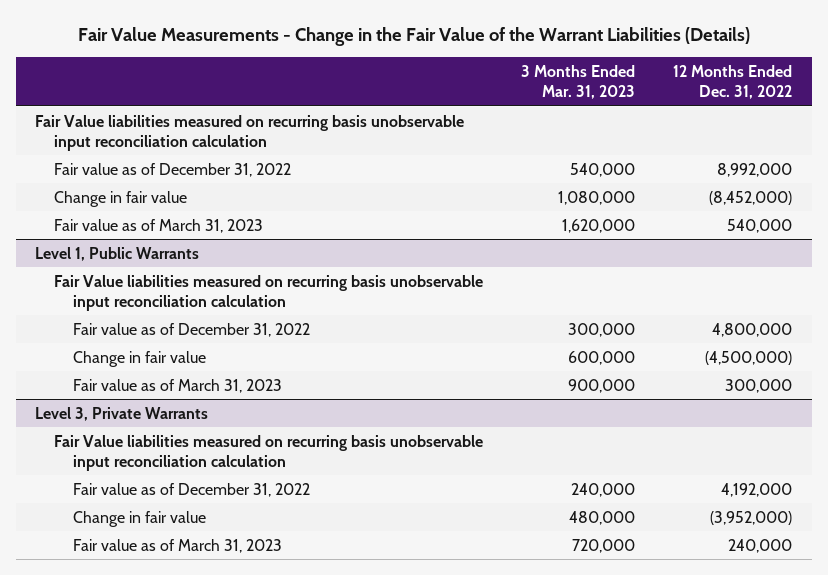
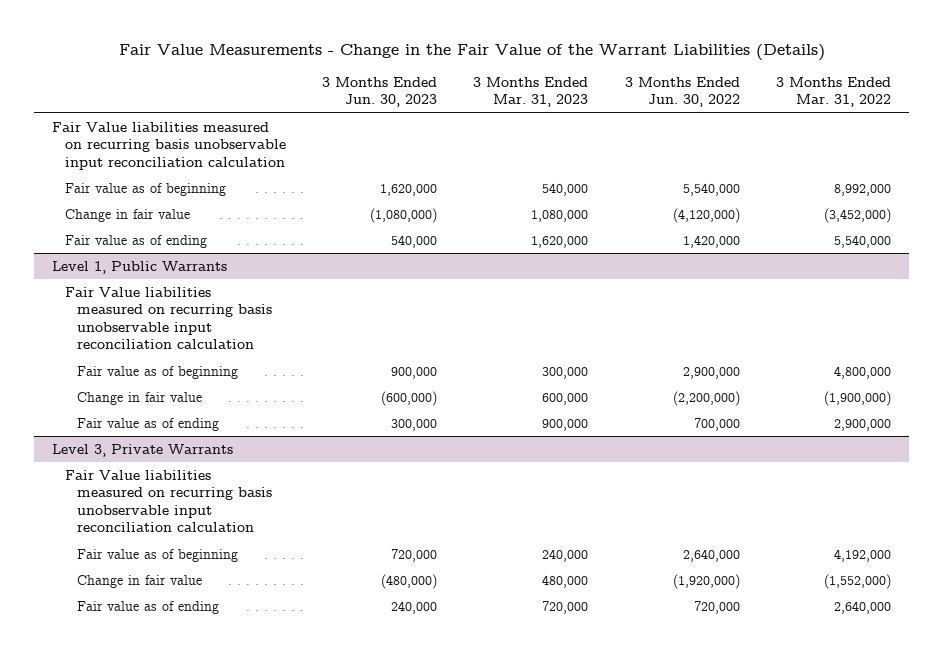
[673,65,793,100] 12 Months Ended Dec. 31, 2022 -> none
none -> [321,76,437,108] 3 Months Ended Jun. 30, 2023
none -> [624,76,740,108] 3 Months Ended Jun. 30, 2022
none -> [775,76,891,108] 3 Months Ended Mar. 31, 2022
[54,162,292,177] Fair value as of December 31, 2022 -> [64,182,226,196] Fair value as of beginning
[54,218,264,233] Fair value as of March 31, 2023 -> [64,234,207,248] Fair value as of ending
[72,322,310,337] Fair value as of December 31, 2022 -> [76,365,238,379] Fair value as of beginning
[72,378,282,393] Fair value as of March 31, 2023 -> [76,417,219,431] Fair value as of ending
[72,482,310,497] Fair value as of December 31, 2022 -> [76,548,238,562] Fair value as of beginning
[72,538,282,553] Fair value as of March 31, 2023 -> [76,600,219,614] Fair value as of ending

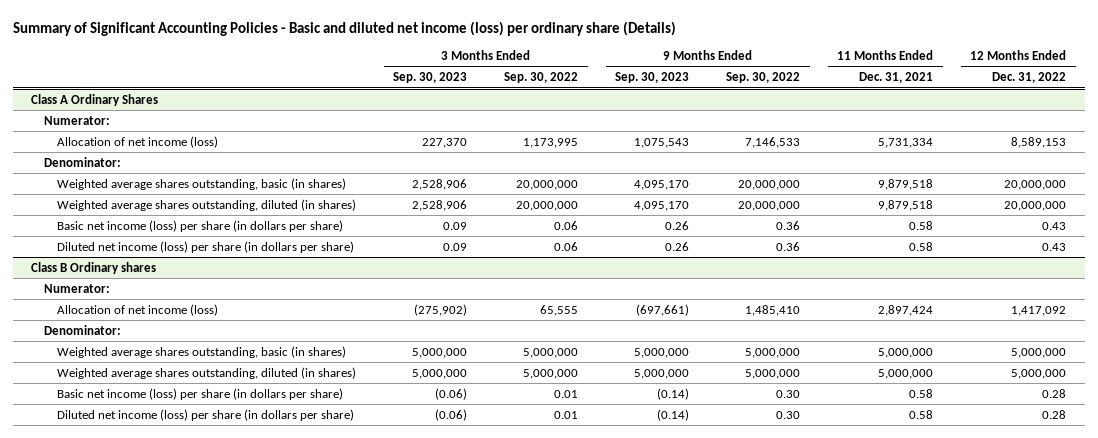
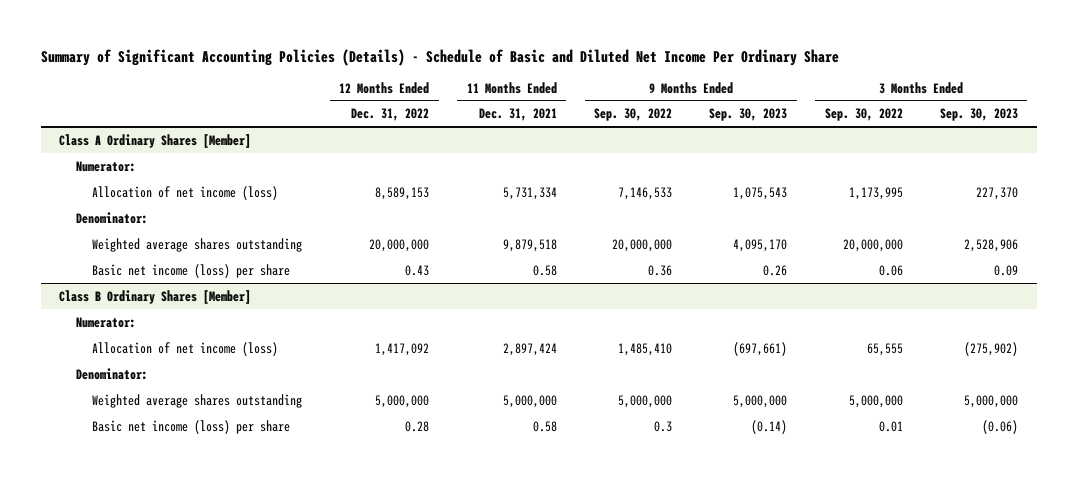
[12,20,676,36] Summary of Significant Accounting Policies - Basic and diluted net income (loss) per ordinary share (Details) -> [40,48,839,66] Summary of Significant Accounting Policies (Details) - Schedule of Basic and Diluted Net Income Per Ordinary Share
[31,93,159,106] Class A Ordinary Shares -> [59,133,252,148] Class A Ordinary Shares [Member]
[57,177,347,190] Weighted average shares outstanding, basic (in shares) -> none
[57,240,355,253] Diluted net income (loss) per share (in dollars per share) -> none
[57,198,357,211] Weighted average shares outstanding, diluted (in shares) -> [91,237,302,252] Weighted average shares outstanding
[57,219,344,232] Basic net income (loss) per share (in dollars per share) -> [91,263,290,278] Basic net income (loss) per share
[31,261,157,274] Class B Ordinary shares -> [59,289,252,304] Class B Ordinary Shares [Member]
[57,345,347,358] Weighted average shares outstanding, basic (in shares) -> none
[57,408,355,421] Diluted net income (loss) per share (in dollars per share) -> none
[57,366,357,379] Weighted average shares outstanding, diluted (in shares) -> [91,393,302,408] Weighted average shares outstanding
[57,387,344,400] Basic net income (loss) per share (in dollars per share) -> [91,419,290,434] Basic net income (loss) per share
[776,389,801,398] 0.30 -> [653,420,672,432] 0.3

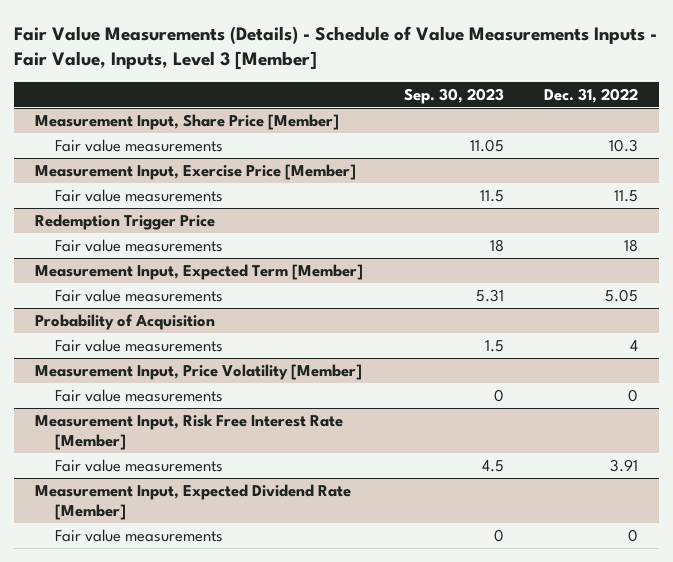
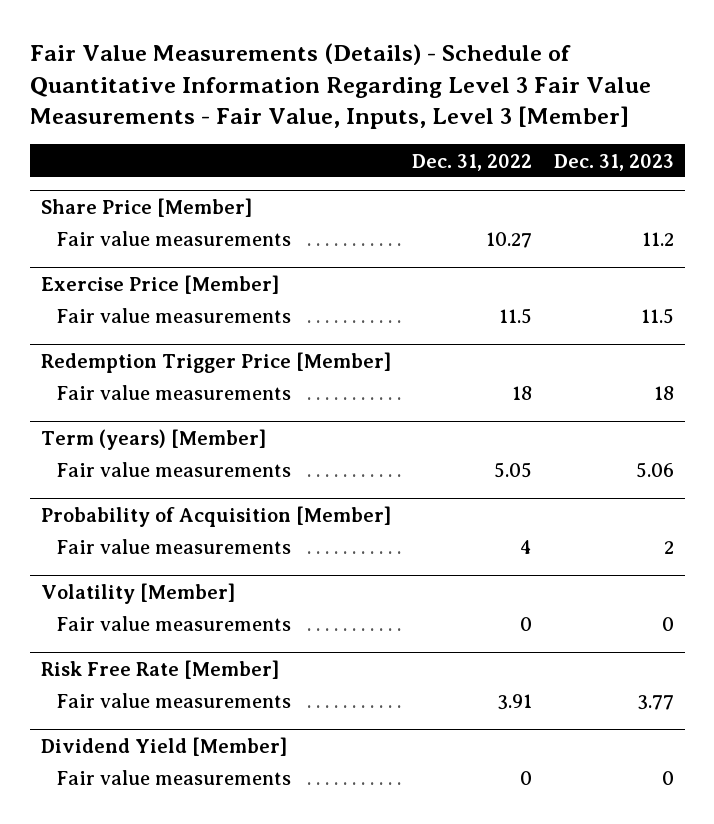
[14,25,658,70] Fair Value Measurements (Details) - Schedule of Value Measurements Inputs - Fair Value, Inputs, Level 3 [Member] -> [29,43,651,130] Fair Value Measurements (Details) - Schedule of Quantitative Information Regarding Level 3 Fair Value Measurements - Fair Value, Inputs, Level 3 [Member]
[403,87,504,104] Sep. 30, 2023 -> none
none -> [553,153,674,171] Dec. 31, 2023
[34,113,339,130] Measurement Input, Share Price [Member] -> [40,197,252,217] Share Price [Member]
[609,138,639,152] 10.3 -> [486,232,533,249] 10.27
[34,163,356,180] Measurement Input, Exercise Price [Member] -> [40,274,279,294] Exercise Price [Member]
[34,213,215,230] Redemption Trigger Price -> [40,351,391,373] Redemption Trigger Price [Member]
[34,263,363,280] Measurement Input, Expected Term [Member] -> [40,428,266,450] Term (years) [Member]
[34,313,215,330] Probability of Acquisition -> [40,505,391,527] Probability of Acquisition [Member]
[34,363,362,380] Measurement Input, Price Volatility [Member] -> [40,582,235,604] Volatility [Member]
[34,413,343,451] Measurement Input, Risk Free Interest Rate [Member] -> [40,659,279,679] Risk Free Rate [Member]
[34,483,351,521] Measurement Input, Expected Dividend Rate [Member] -> [40,736,287,756] Dividend Yield [Member]

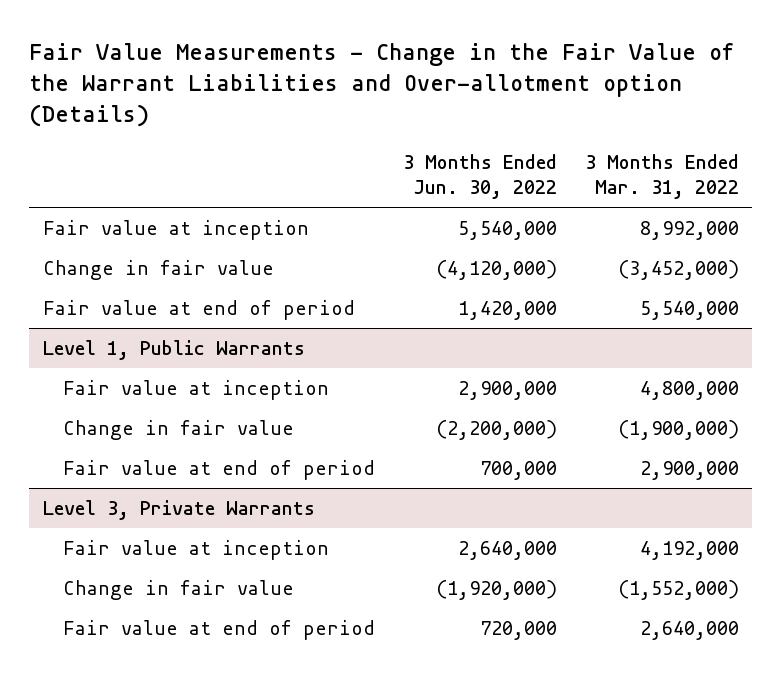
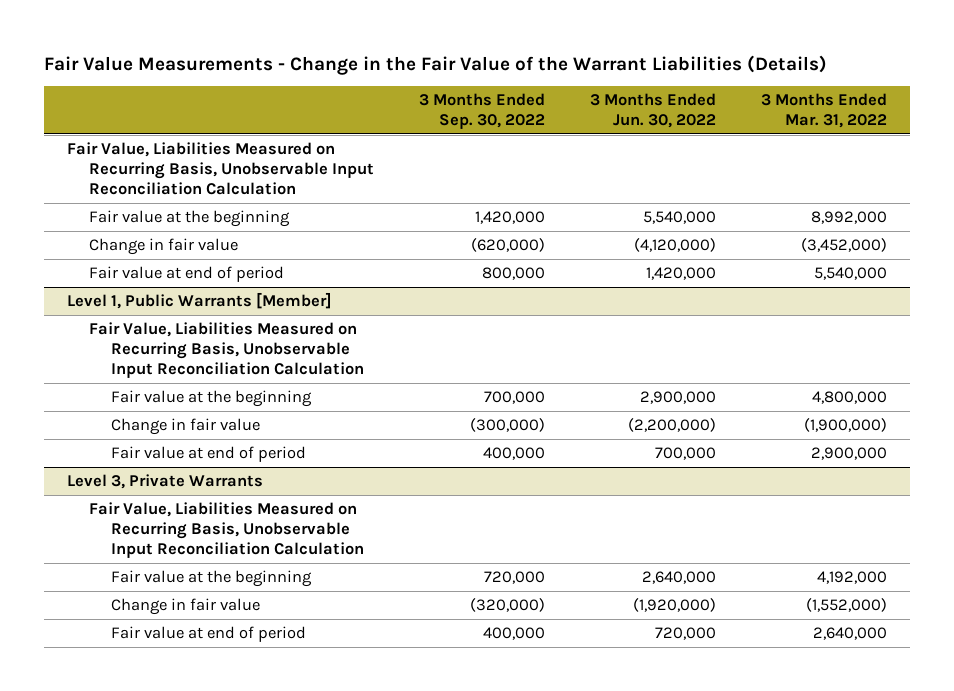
[29,43,735,127] Fair Value Measurements - Change in the Fair Value of the Warrant Liabilities and Over-allotment option (Details) -> [44,54,828,75] Fair Value Measurements - Change in the Fair Value of the Warrant Liabilities (Details)
none -> [418,93,545,130] 3 Months Ended Sep. 30, 2022
none -> [66,142,374,195] Fair Value, Liabilities Measured on Recurring Basis, Unobservable Input Reconciliation Calculation
[43,219,310,240] Fair value at inception -> [88,210,290,228] Fair value at the beginning
[43,339,306,360] Level 1, Public Warrants -> [66,292,332,310] Level 1, Public Warrants [Member]
none -> [88,322,364,378] Fair Value, Liabilities Measured on Recurring Basis, Unobservable Input Reconciliation Calculation
[63,379,330,400] Fair value at inception -> [110,390,312,408] Fair value at the beginning
none -> [88,502,364,558] Fair Value, Liabilities Measured on Recurring Basis, Unobservable Input Reconciliation Calculation
[63,539,330,560] Fair value at inception -> [110,570,312,588] Fair value at the beginning

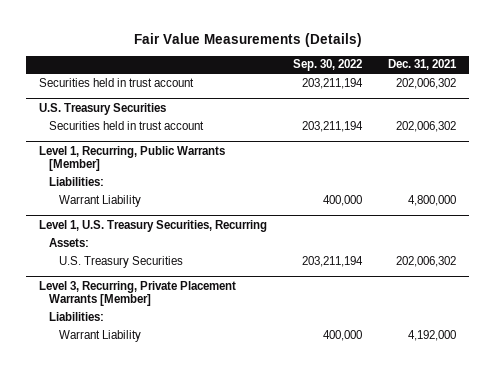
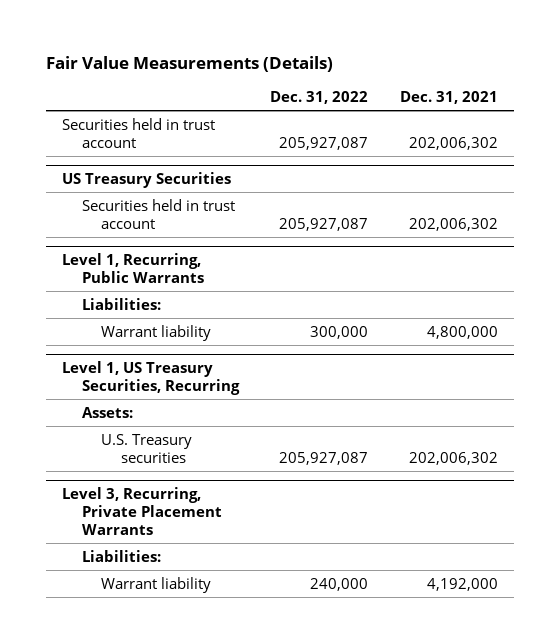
[293,59,363,72] Sep. 30, 2022 -> none
none -> [270,91,369,105] Dec. 31, 2022
[38,102,166,115] U.S. Treasury Securities -> [61,171,231,188] US Treasury Securities
[38,145,225,172] Level 1, Recurring, Public Warrants [Member] -> [61,252,204,284] Level 1, Recurring, Public Warrants
[59,194,142,207] Warrant Liability -> [101,324,212,341] Warrant liability
[38,219,267,232] Level 1, U.S. Treasury Securities, Recurring -> [61,360,240,396] Level 1, US Treasury Securities, Recurring
[59,255,184,268] U.S. Treasury Securities -> [101,433,193,463] U.S. Treasury securities
[38,280,236,307] Level 3, Recurring, Private Placement Warrants [Member] -> [61,486,222,536] Level 3, Recurring, Private Placement Warrants
[59,329,142,342] Warrant Liability -> [101,576,212,593] Warrant liability

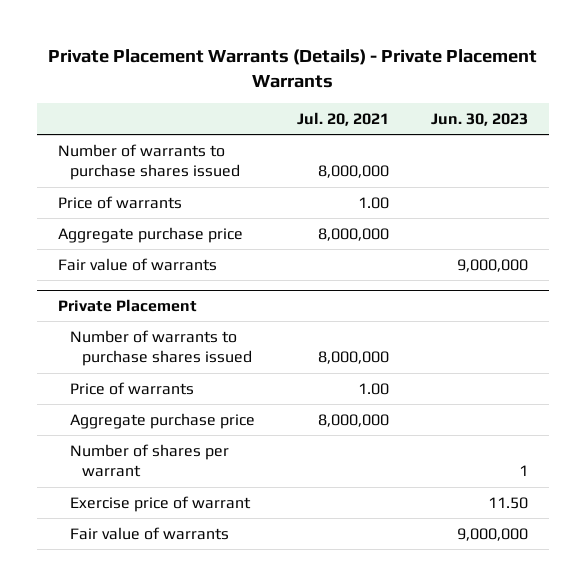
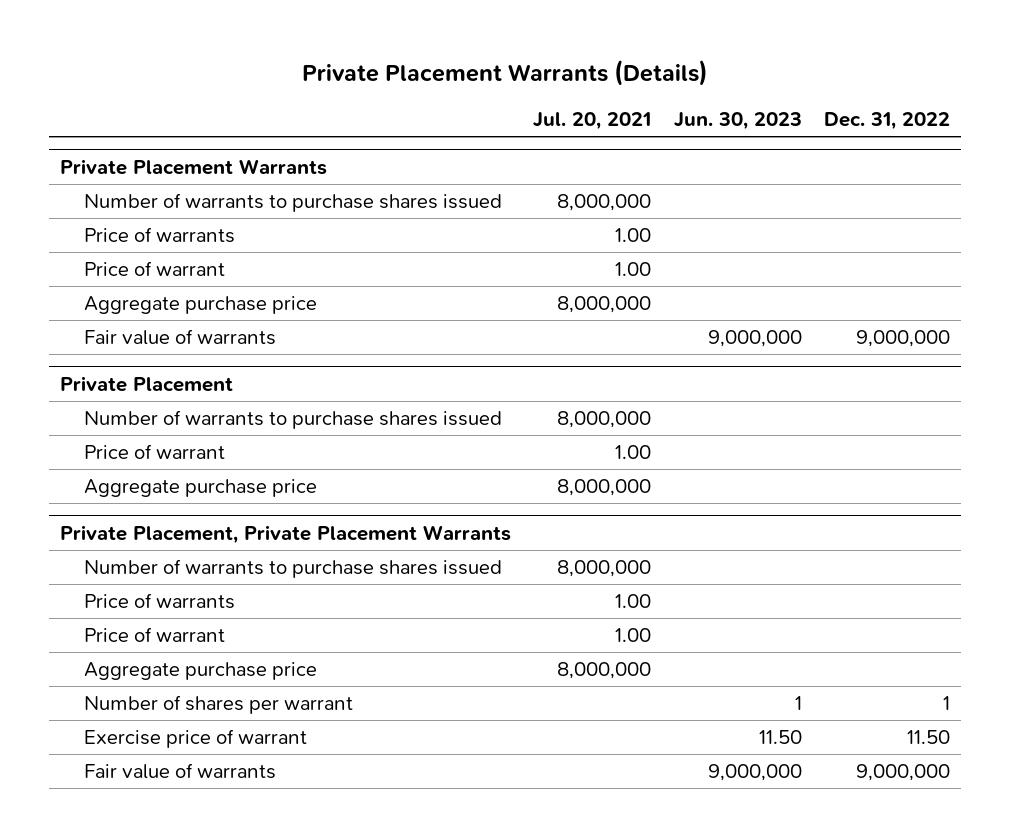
[47,48,537,88] Private Placement Warrants (Details) - Private Placement Warrants -> [302,59,709,86] Private Placement Warrants (Details)
none -> [823,111,950,130] Dec. 31, 2022
none -> [60,158,328,175] Private Placement Warrants
none -> [83,261,225,277] Price of warrant
none -> [83,444,225,460] Price of warrant
none -> [83,479,317,498] Aggregate purchase price
none -> [60,524,512,544] Private Placement, Private Placement Warrants
none -> [83,559,502,579] Number of warrants to purchase shares issued
none -> [83,627,225,643] Price of warrant

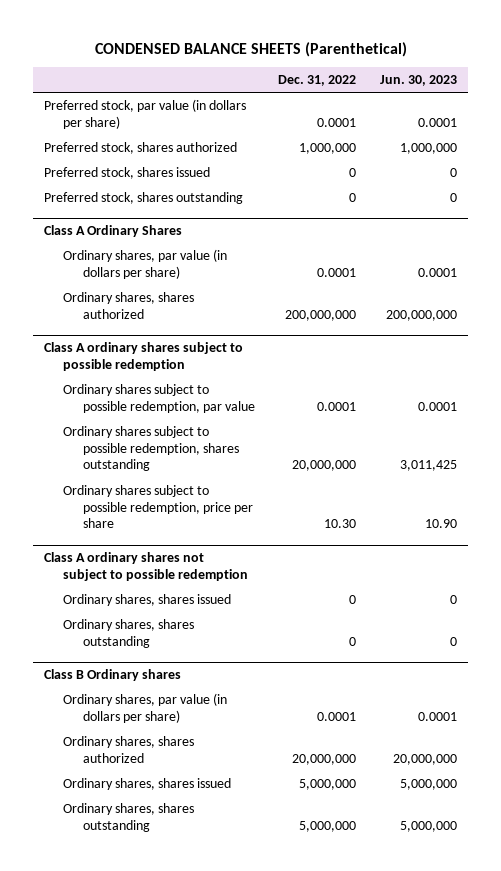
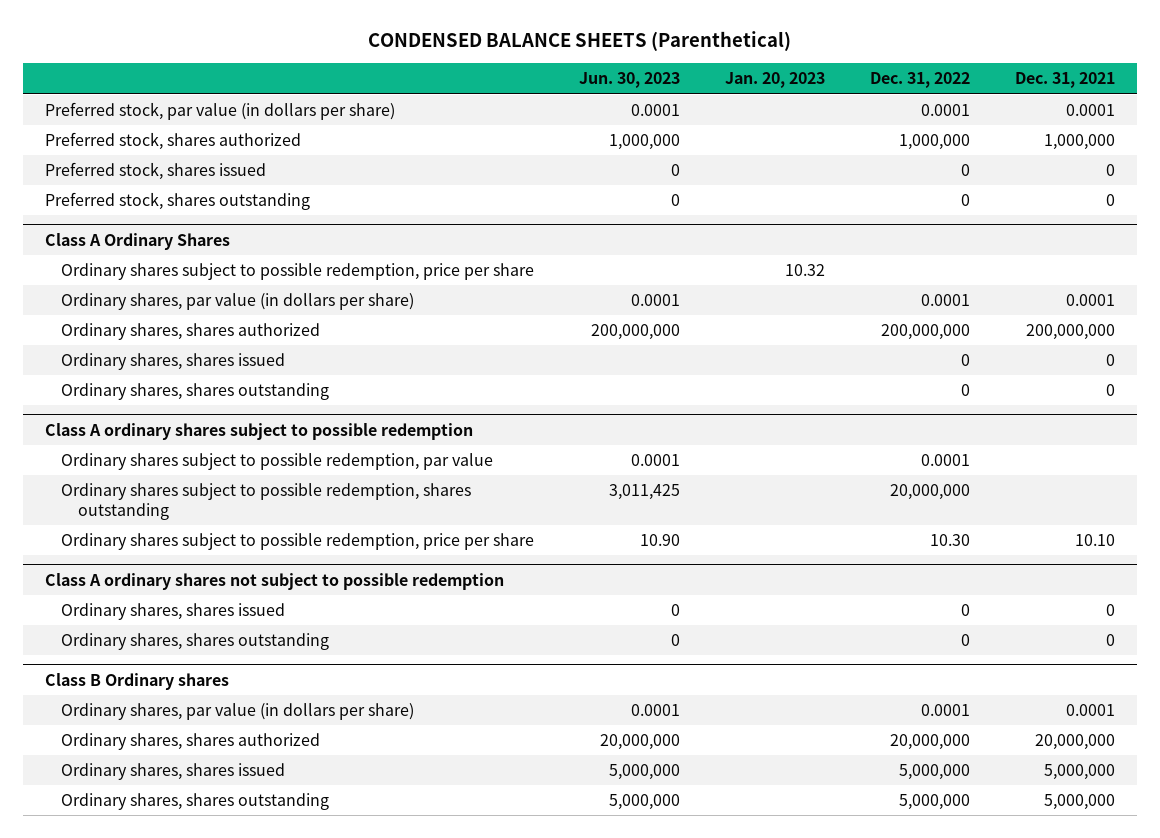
none -> [725,72,826,89] Jan. 20, 2023
none -> [1014,72,1115,89] Dec. 31, 2021
none -> [61,263,535,281] Ordinary shares subject to possible redemption, price per share
none -> [61,353,286,371] Ordinary shares, shares issued
none -> [61,383,330,401] Ordinary shares, shares outstanding

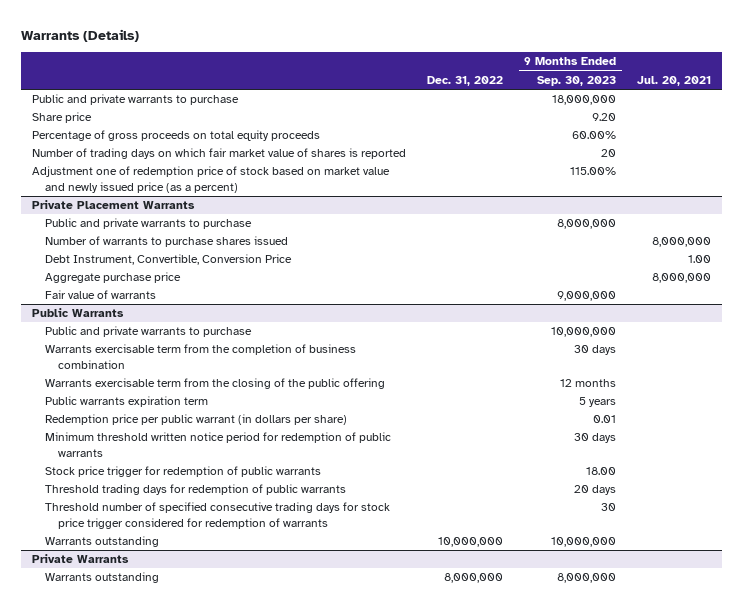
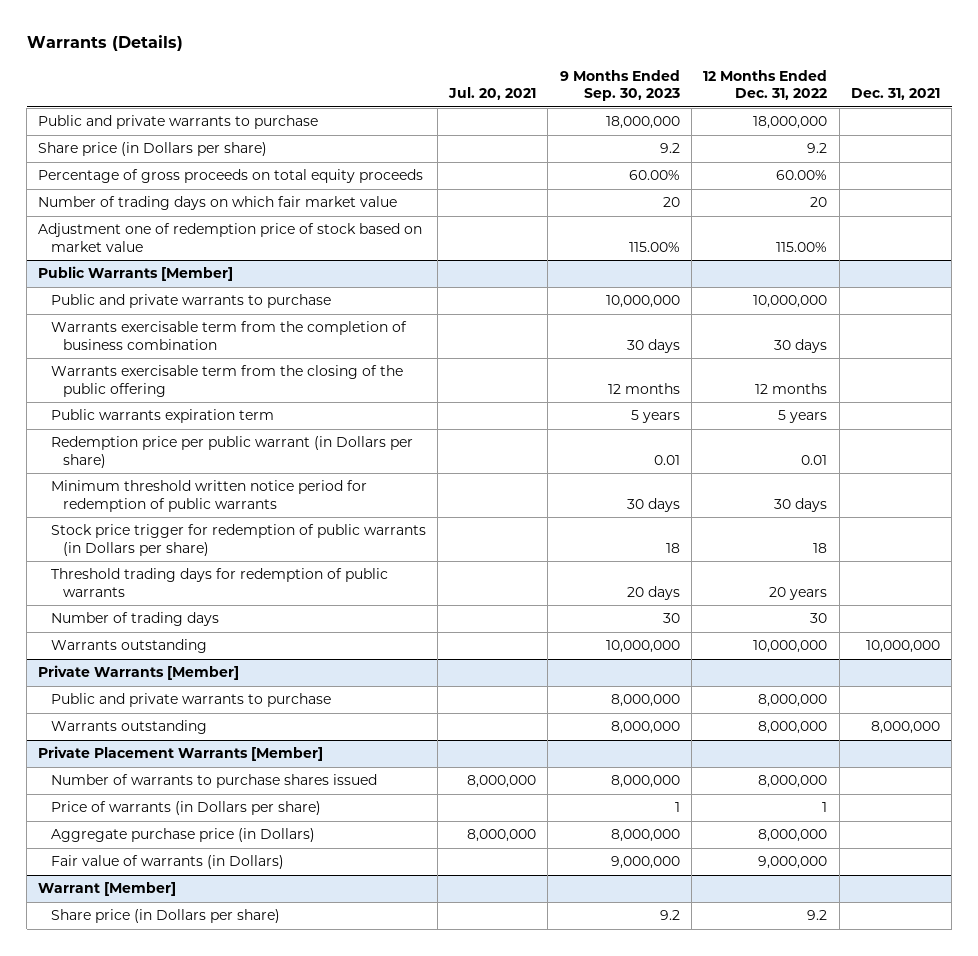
[427,75,504,86] Dec. 31, 2022 -> none
none -> [703,69,828,101] 12 Months Ended Dec. 31, 2022
none -> [850,88,940,101] Dec. 31, 2021
[31,112,92,124] Share price -> [38,142,268,157] Share price (in Dollars per share)
[592,113,617,122] 9.20 -> [659,143,680,154] 9.2
[31,200,195,210] Private Placement Warrants -> none
[45,218,253,230] Public and private warrants to purchase -> none
[45,236,289,248] Number of warrants to purchase shares issued -> none
[45,254,293,266] Debt Instrument, Convertible, Conversion Price -> none
[45,272,182,284] Aggregate purchase price -> none
[45,290,157,300] Fair value of warrants -> none
[31,148,406,160] Number of trading days on which fair market value of shares is reported -> [38,196,398,211] Number of trading days on which fair market value
[31,166,390,193] Adjustment one of redemption price of stock based on market value and newly issued price (as a percent) -> [38,223,423,252] Adjustment one of redemption price of stock based on market value
[31,308,124,318] Public Warrants -> [38,266,234,282] Public Warrants [Member]
[45,414,348,426] Redemption price per public warrant (in dollars per share) -> [50,436,413,468] Redemption price per public warrant (in Dollars per share)
[45,466,322,478] Stock price trigger for redemption of public warrants -> [50,524,426,556] Stock price trigger for redemption of public warrants (in Dollars per share)
[586,467,617,476] 18.00 -> [665,542,680,553] 18
[45,502,391,529] Threshold number of specified consecutive trading days for stock price trigger considered for redemption of warrants -> [50,612,219,627] Number of trading days
[31,554,129,564] Private Warrants -> [38,665,240,681] Private Warrants [Member]
none -> [50,693,331,708] Public and private warrants to purchase
none -> [38,746,324,762] Private Placement Warrants [Member]
none -> [50,774,377,789] Number of warrants to purchase shares issued
none -> [50,801,321,816] Price of warrants (in Dollars per share)
none -> [50,828,315,843] Aggregate purchase price (in Dollars)
none -> [50,855,284,870] Fair value of warrants (in Dollars)
none -> [38,882,177,897] Warrant [Member]
none -> [50,909,280,924] Share price (in Dollars per share)

